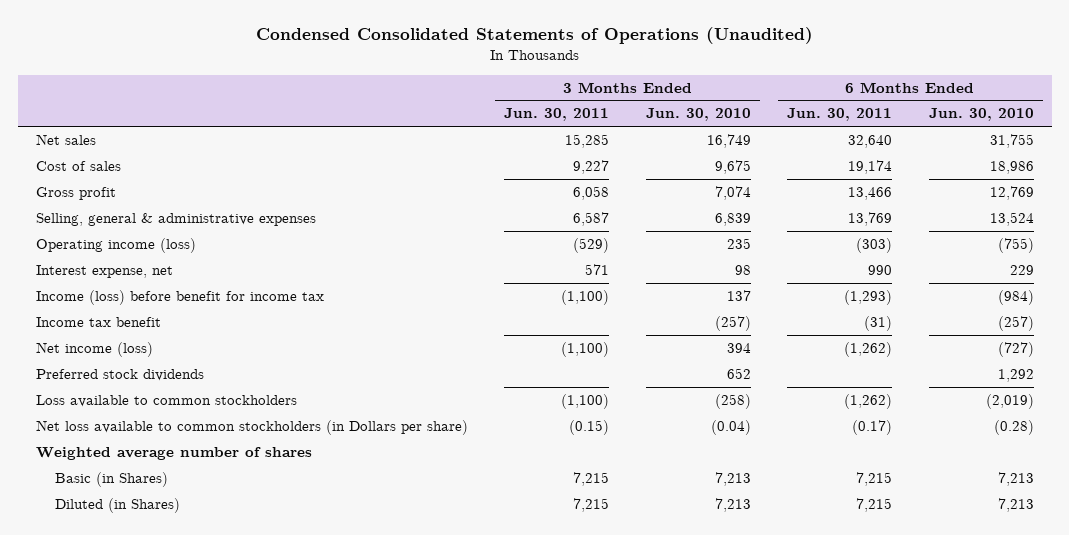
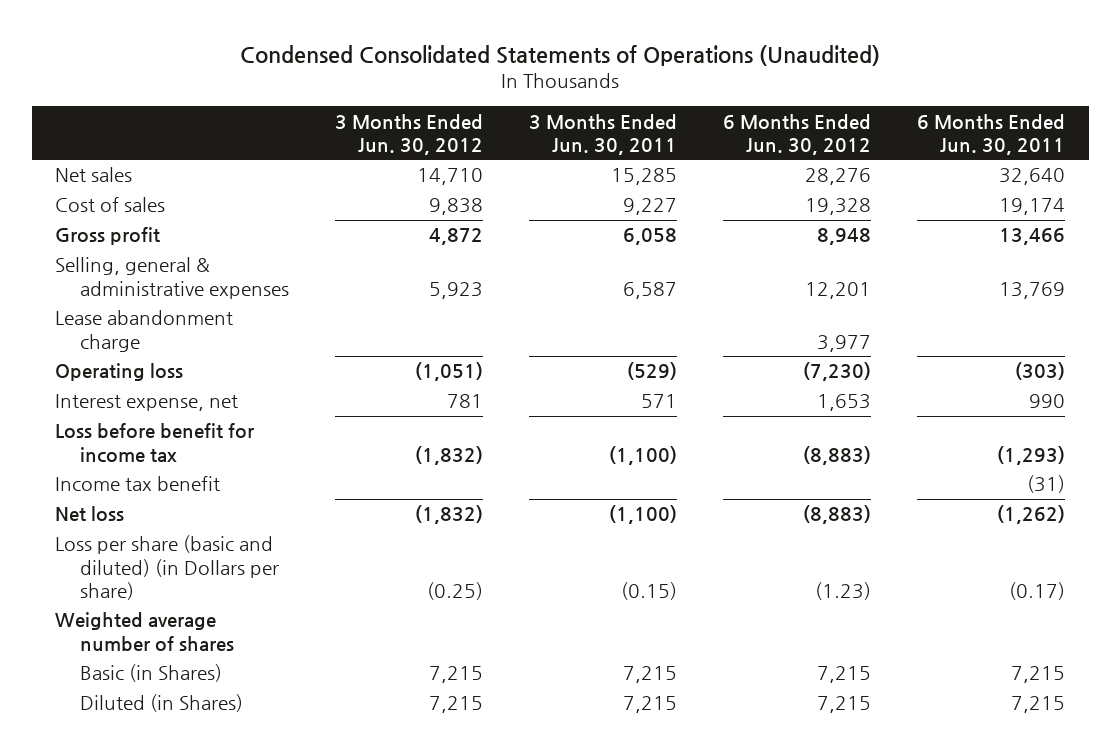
[645,108,751,122] Jun. 30, 2010 -> none
[928,108,1034,122] Jun. 30, 2010 -> none
none -> [335,113,484,156] 3 Months Ended Jun. 30, 2012
none -> [723,113,872,156] 6 Months Ended Jun. 30, 2012
none -> [54,310,233,352] Lease abandonment charge
[35,237,196,253] Operating income (loss) -> [54,363,183,382] Operating loss
[35,289,324,305] Income (loss) before benefit for income tax -> [54,423,254,463] Loss before benefit for income tax
[35,368,204,381] Preferred stock dividends -> none
[35,394,297,407] Loss available to common stockholders -> none
[35,341,153,357] Net income (loss) -> [54,506,124,522] Net loss
[35,419,468,435] Net loss available to common stockholders (in Dollars per share) -> [54,535,280,601] Loss per share (basic and diluted) (in Dollars per share)

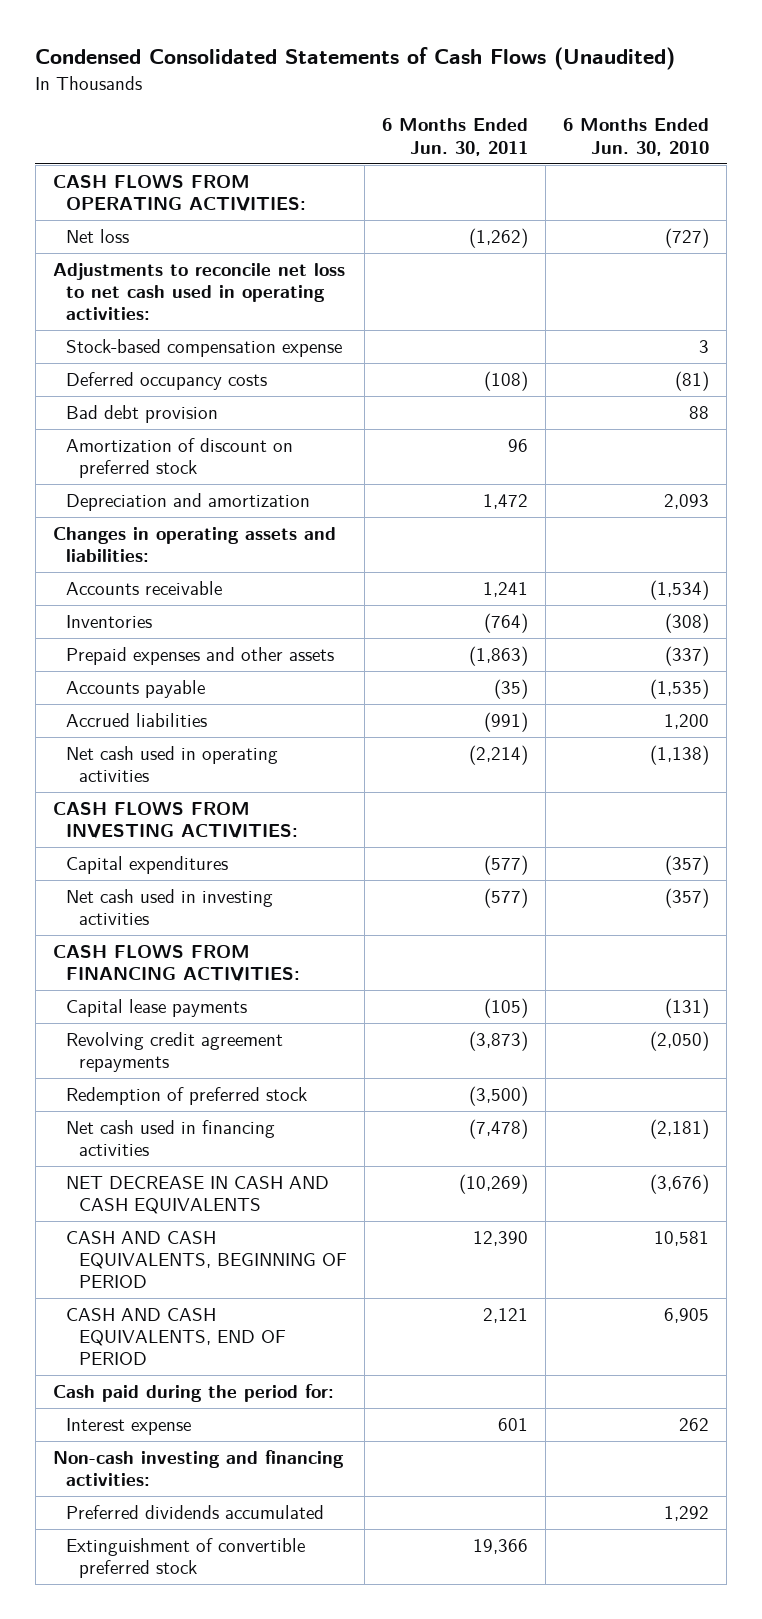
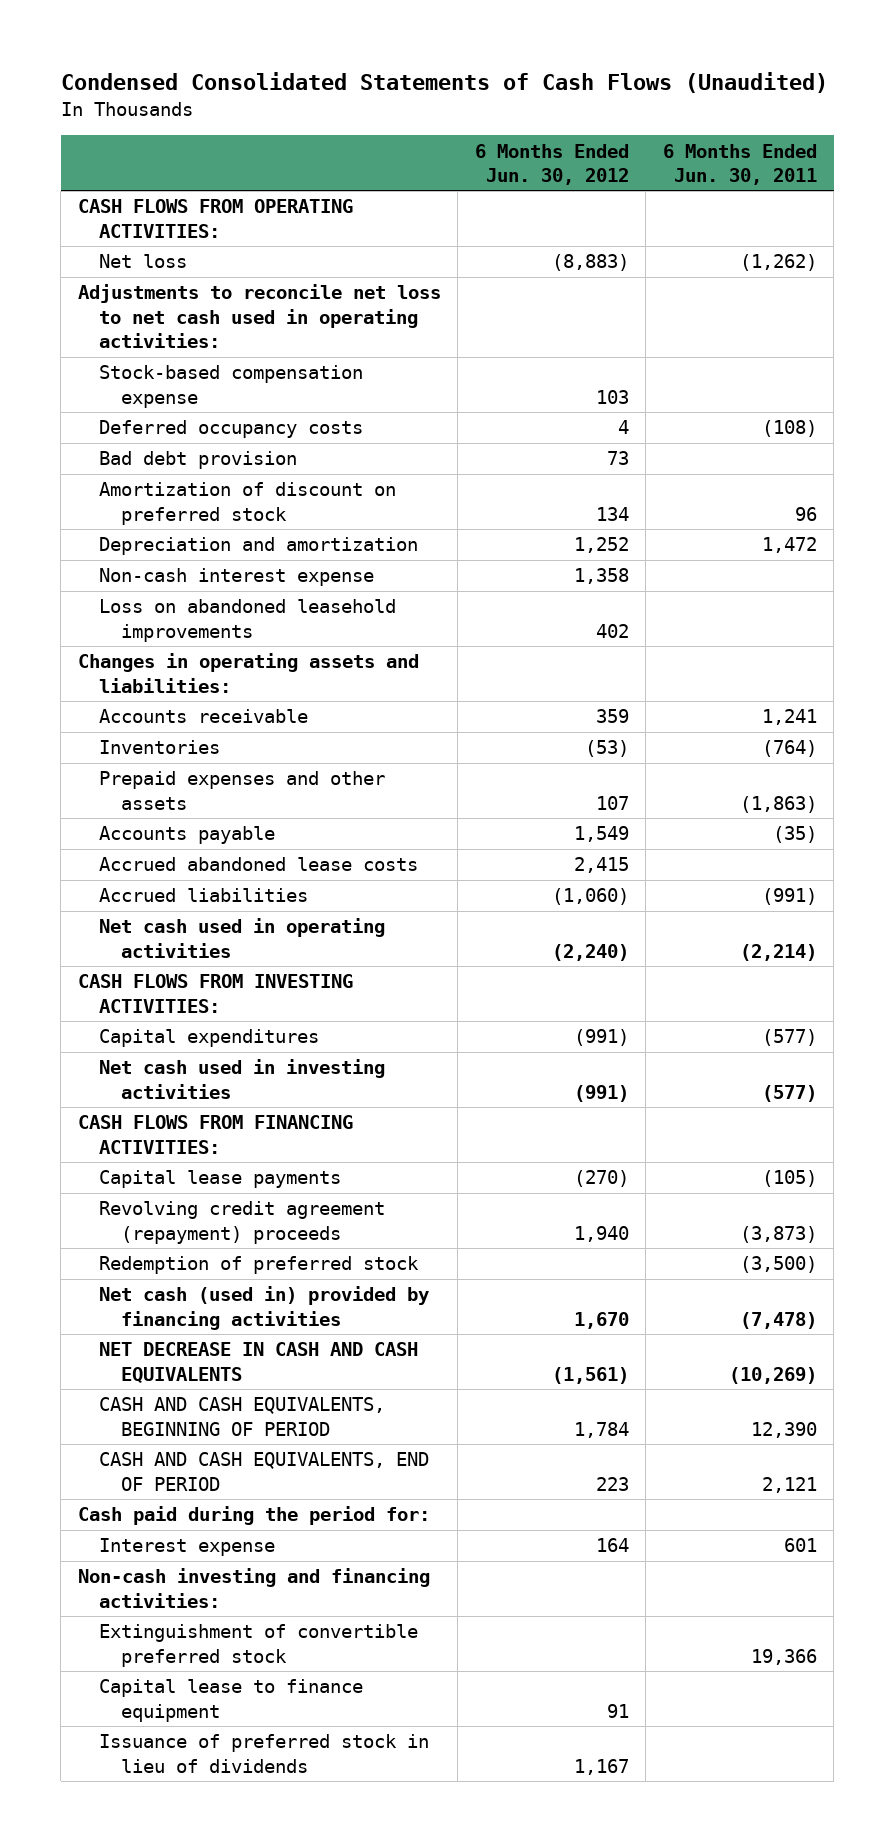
[563,118,710,156] 6 Months Ended Jun. 30, 2010 -> none
none -> [474,143,629,186] 6 Months Ended Jun. 30, 2012
none -> [99,568,375,587] Non-cash interest expense
none -> [99,599,397,642] Loss on abandoned leasehold improvements
none -> [99,857,419,872] Accrued abandoned lease costs
[66,1032,284,1073] Revolving credit agreement repayments -> [99,1201,386,1244] Revolving credit agreement (repayment) proceeds
[66,1120,276,1157] Net cash used in financing activities -> [99,1286,430,1330] Net cash (used in) provided by financing activities
[66,1505,325,1520] Preferred dividends accumulated -> none
none -> [99,1679,364,1722] Capital lease to finance equipment
none -> [99,1734,430,1773] Issuance of preferred stock in lieu of dividends

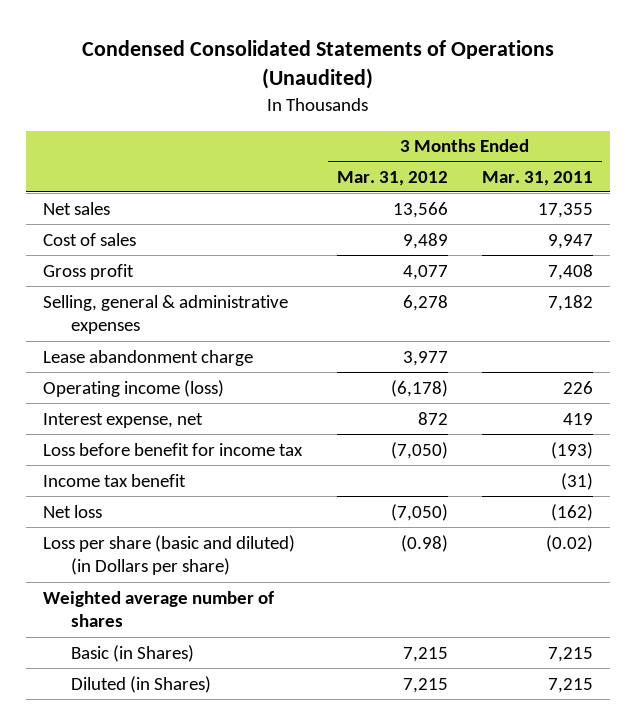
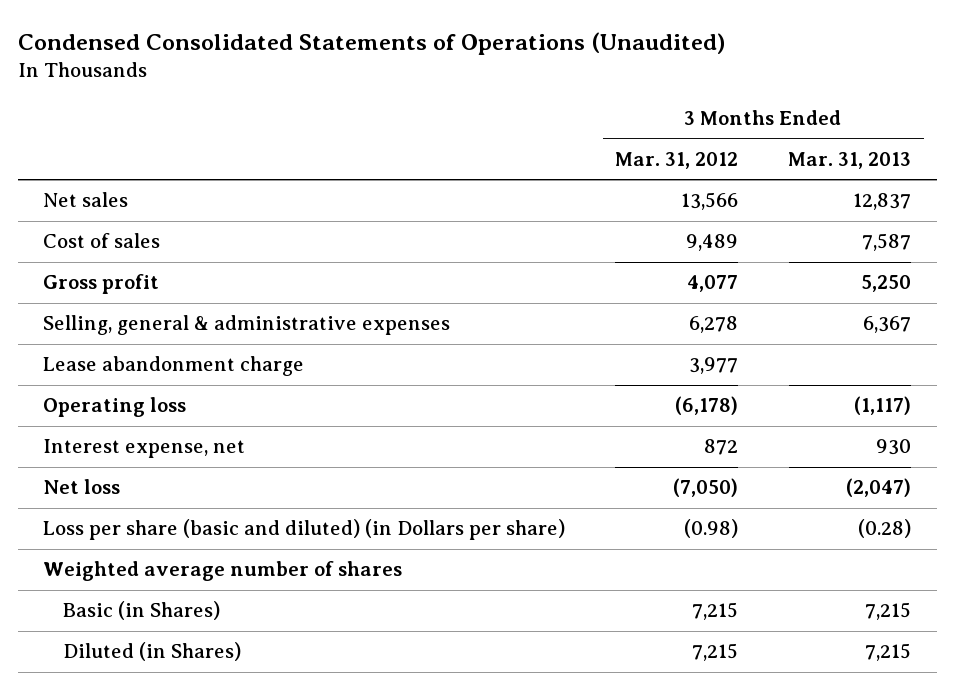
[481,170,593,186] Mar. 31, 2011 -> none
none -> [788,151,912,169] Mar. 31, 2013
[43,379,225,397] Operating income (loss) -> [43,397,187,418] Operating loss
[43,442,304,456] Loss before benefit for income tax -> none
[43,473,187,487] Income tax benefit -> none

